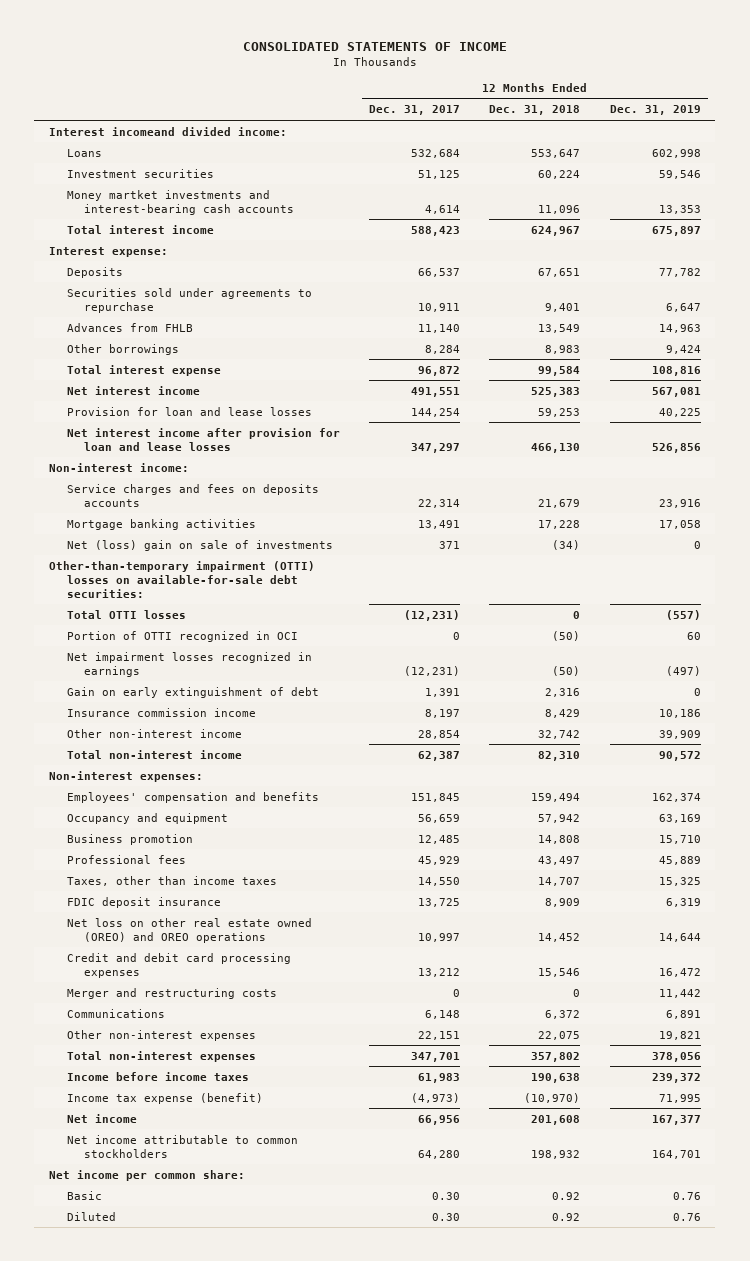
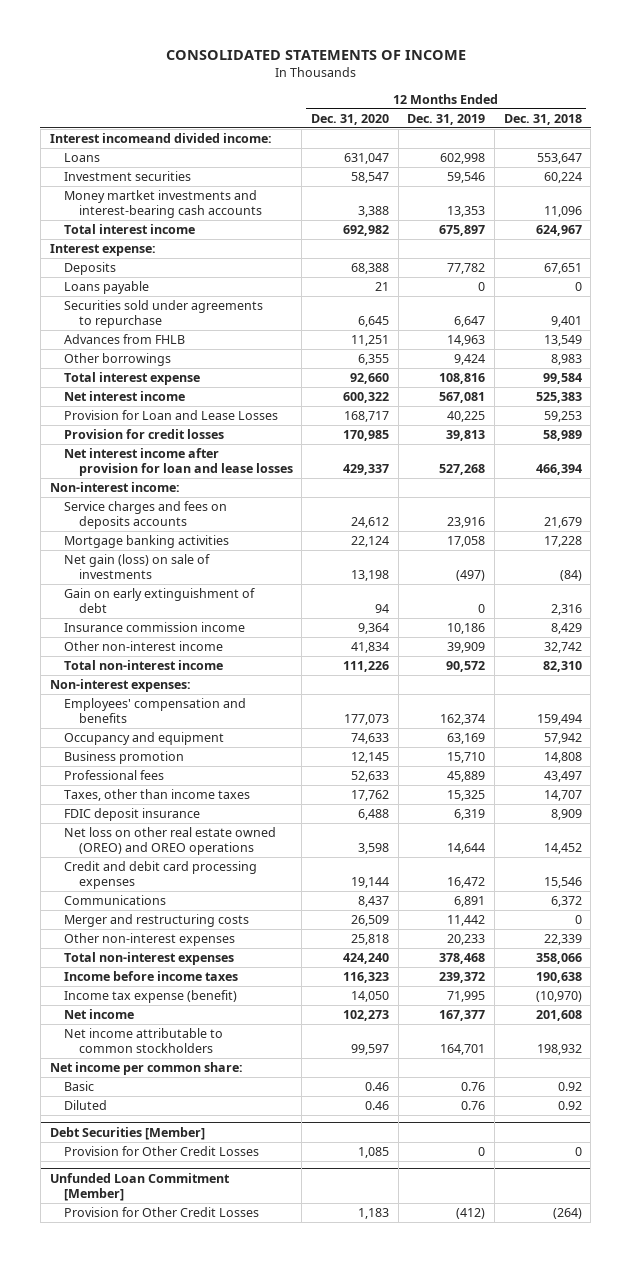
[368,105,460,116] Dec. 31, 2017 -> none
none -> [311,113,390,125] Dec. 31, 2020
none -> [64,281,150,295] Loans payable
[66,406,312,416] Provision for loan and lease losses -> [64,410,279,421] Provision for Loan and Lease Losses
none -> [64,429,225,440] Provision for credit losses
[531,442,581,453] 466,130 -> [535,464,582,476] 466,394
[651,442,701,453] 526,856 -> [439,464,486,476] 527,268
[48,560,315,598] Other-than-temporary impairment (OTTI) losses on available-for-sale debt securities: -> none
[66,609,186,619] Total OTTI losses -> none
[66,630,298,642] Portion of OTTI recognized in OCI -> none
[66,651,312,677] Net impairment losses recognized in earnings -> none
[66,539,333,551] Net (loss) gain on sale of investments -> [64,554,211,580] Net gain (loss) on sale of investments
[552,539,581,550] (34) -> [559,570,582,582] (84)
[693,540,701,549] 0 -> [456,570,486,582] (497)
[66,987,277,999] Merger and restructuring costs -> [64,914,250,928] Merger and restructuring costs
[538,1030,581,1040] 22,075 -> [543,934,582,946] 22,339
[658,1030,701,1040] 19,821 -> [447,934,486,946] 20,233
[531,1051,581,1062] 357,802 -> [535,953,582,965] 358,066
[651,1051,701,1062] 378,056 -> [439,953,486,965] 378,468
none -> [49,1126,205,1140] Debt Securities [Member]
none -> [64,1146,260,1157] Provision for Other Credit Losses
none -> [49,1172,230,1202] Unfunded Loan Commitment [Member]
none -> [64,1207,260,1218] Provision for Other Credit Losses

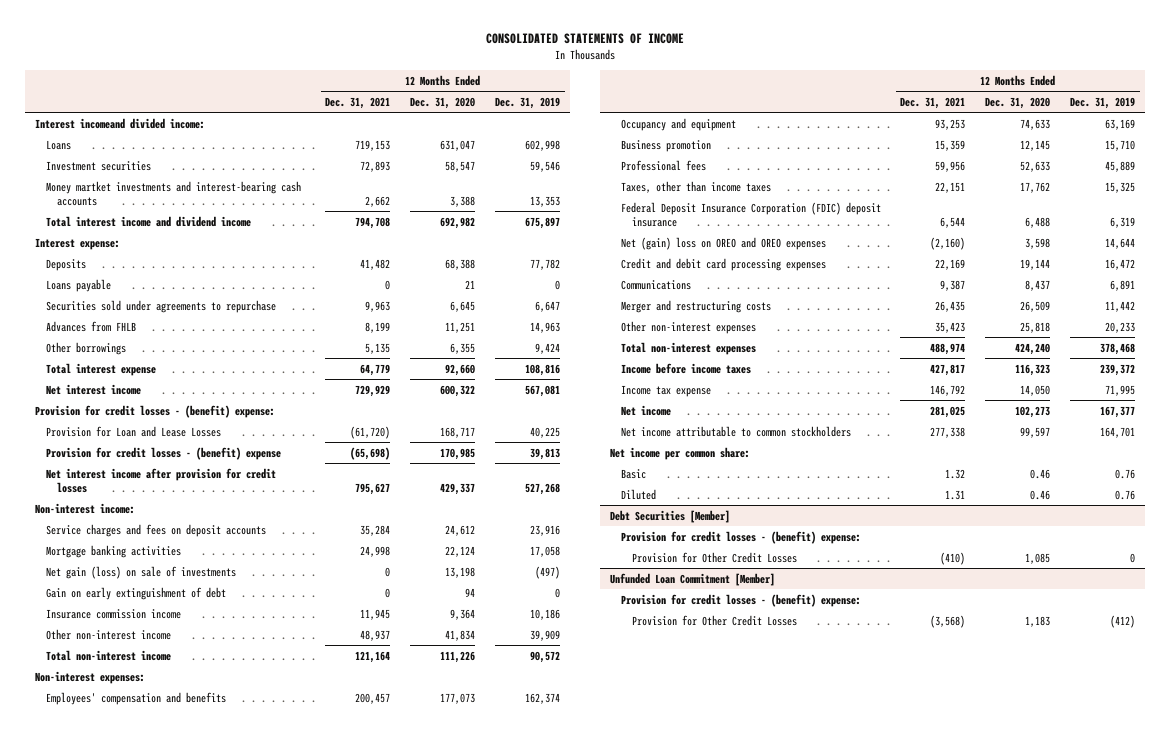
[503,113,582,125] Dec. 31, 2018 -> none
none -> [325,96,391,109] Dec. 31, 2021
[64,224,196,235] Total interest income -> [45,215,251,227] Total interest income and dividend income
none -> [34,404,275,418] Provision for credit losses - (benefit) expense:
[64,429,225,440] Provision for credit losses -> [45,446,281,460] Provision for credit losses - (benefit) expense
[64,448,293,477] Net interest income after provision for loan and lease losses -> [45,467,276,493] Net interest income after provision for credit losses
[64,501,228,530] Service charges and fees on deposits accounts -> [45,523,266,537] Service charges and fees on deposit accounts
[64,808,201,822] FDIC deposit insurance -> [620,201,881,227] Federal Deposit Insurance Corporation (FDIC) deposit insurance
[64,827,277,856] Net loss on other real estate owned (OREO) and OREO operations -> [620,236,826,250] Net (gain) loss on OREO and OREO expenses
[64,990,238,1004] Income tax expense (benefit) -> [620,384,711,397] Income tax expense
none -> [620,530,861,544] Provision for credit losses - (benefit) expense:
none -> [620,593,861,607] Provision for credit losses - (benefit) expense:

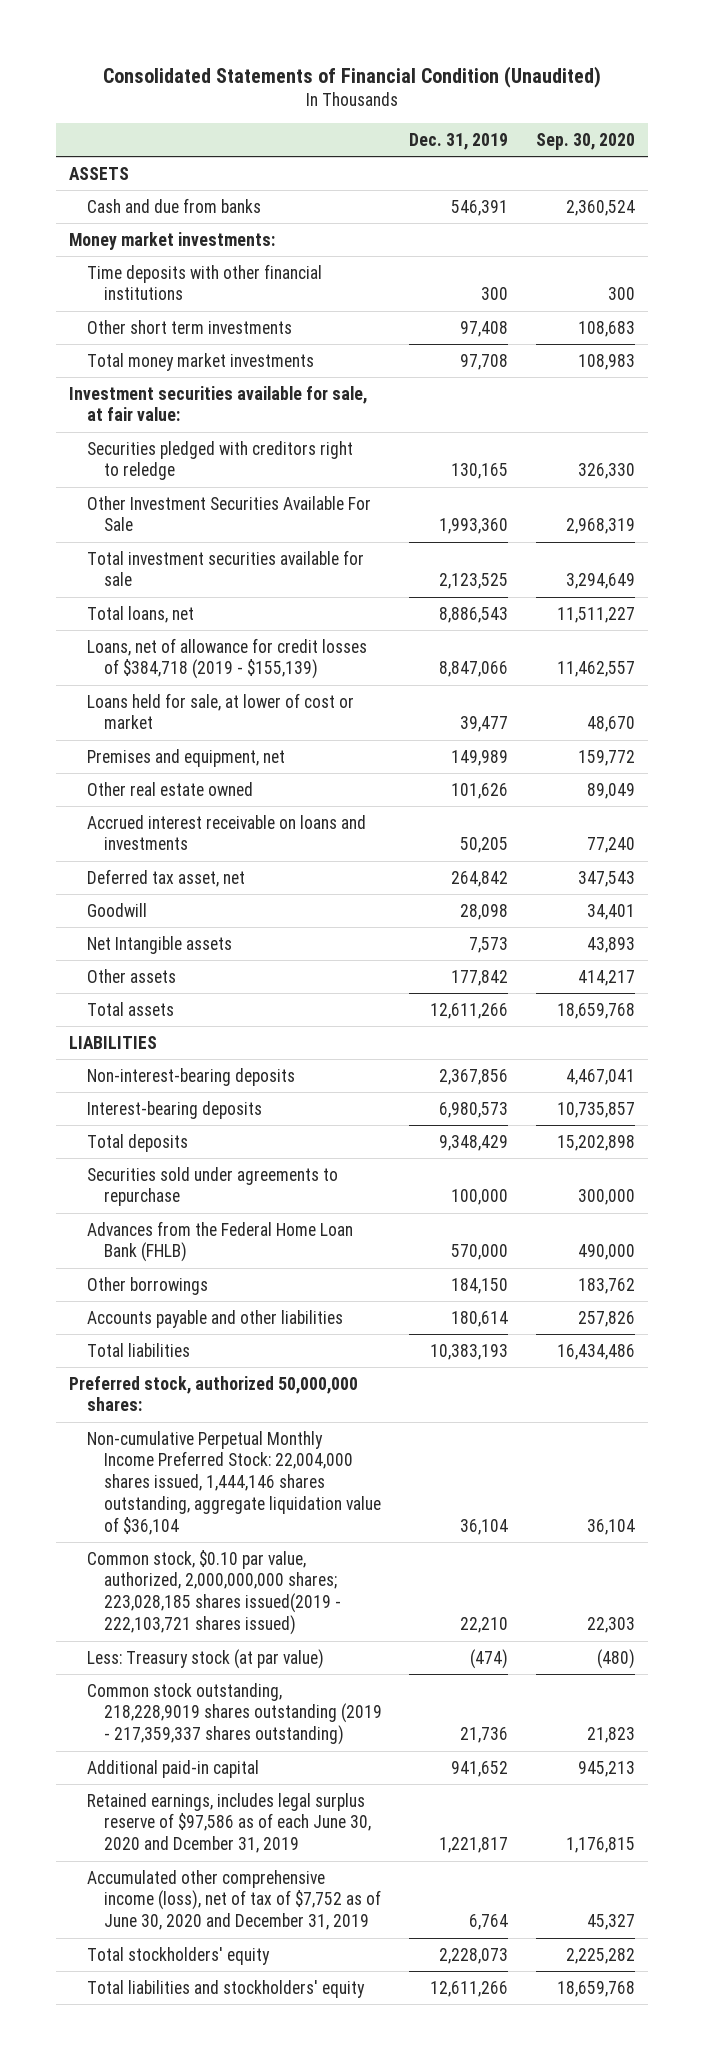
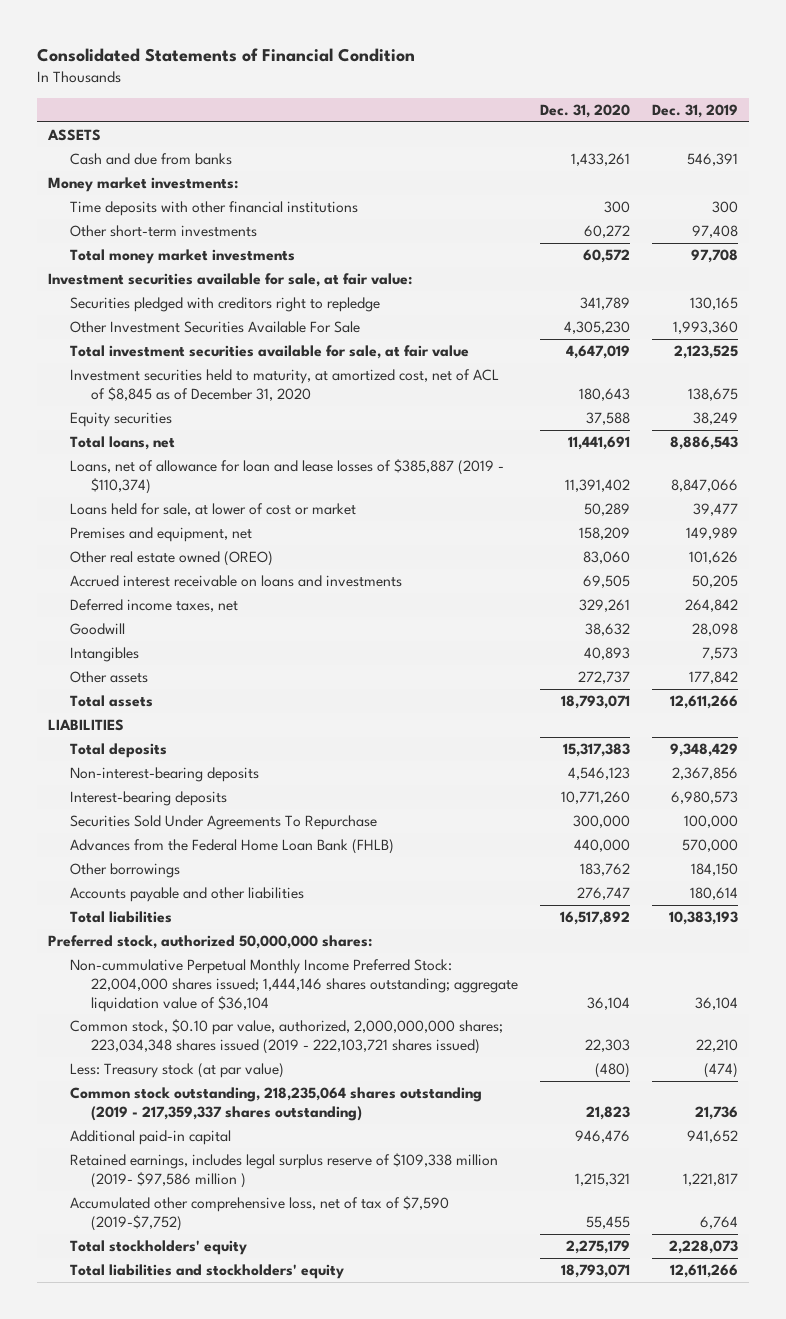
[103,65,602,88] Consolidated Statements of Financial Condition (Unaudited) -> [37,48,416,63] Consolidated Statements of Financial Condition
[535,132,635,150] Sep. 30, 2020 -> none
none -> [540,104,631,119] Dec. 31, 2020
[86,319,292,334] Other short term investments -> [69,225,257,238] Other short-term investments
[86,440,353,481] Securities pledged with creditors right to reledge -> [69,297,380,313] Securities pledged with creditors right to repledge
[86,549,364,587] Total investment securities available for sale -> [69,345,469,360] Total investment securities available for sale, at fair value
none -> [69,369,499,401] Investment securities held to maturity, at amortized cost, net of ACL of $8,845 as of December 31, 2020
none -> [69,412,172,428] Equity securities
[86,637,367,680] Loans, net of allowance for credit losses of $384,718 (2019 - $155,139) -> [69,459,504,494] Loans, net of allowance for loan and lease losses of $385,887 (2019 - $110,374)
[86,781,253,796] Other real estate owned -> [69,551,273,567] Other real estate owned (OREO)
[86,868,245,887] Deferred tax asset, net -> [69,599,238,613] Deferred income taxes, net
[86,935,232,954] Net Intangible assets -> [69,647,139,663] Intangibles
[86,1133,188,1152] Total deposits -> [69,743,167,759] Total deposits
[86,1166,338,1207] Securities sold under agreements to repurchase -> [69,815,377,831] Securities Sold Under Agreements To Repurchase
[86,1430,382,1536] Non-cumulative Perpetual Monthly Income Preferred Stock: 22,004,000 shares issued, 1,444,146 shares outstanding, aggregate liquidation value of $36,104 -> [69,959,519,1012] Non-cummulative Perpetual Monthly Income Preferred Stock: 22,004,000 shares issued; 1,444,146 shares outstanding; aggregate liquidation value of $36,104
[86,1549,342,1636] Common stock, $0.10 par value, authorized, 2,000,000,000 shares; 223,028,185 shares issued(2019 - 222,103,721 shares issued) -> [69,1019,503,1054] Common stock, $0.10 par value, authorized, 2,000,000,000 shares; 223,034,348 shares issued (2019 - 222,103,721 shares issued)
[86,1682,383,1746] Common stock outstanding, 218,228,9019 shares outstanding (2019 - 217,359,337 shares outstanding) -> [69,1087,482,1121] Common stock outstanding, 218,235,064 shares outstanding (2019 - 217,359,337 shares outstanding)
[86,1792,372,1854] Retained earnings, includes legal surplus reserve of $97,586 as of each June 30, 2020 and Dcember 31, 2019 -> [69,1153,498,1188] Retained earnings, includes legal surplus reserve of $109,338 million (2019- $97,586 million )
[86,1869,382,1931] Accumulated other comprehensive income (loss), net of tax of $7,752 as of June 30, 2020 and December 31, 2019 -> [69,1196,449,1231] Accumulated other comprehensive loss, net of tax of $7,590 (2019-$7,752)

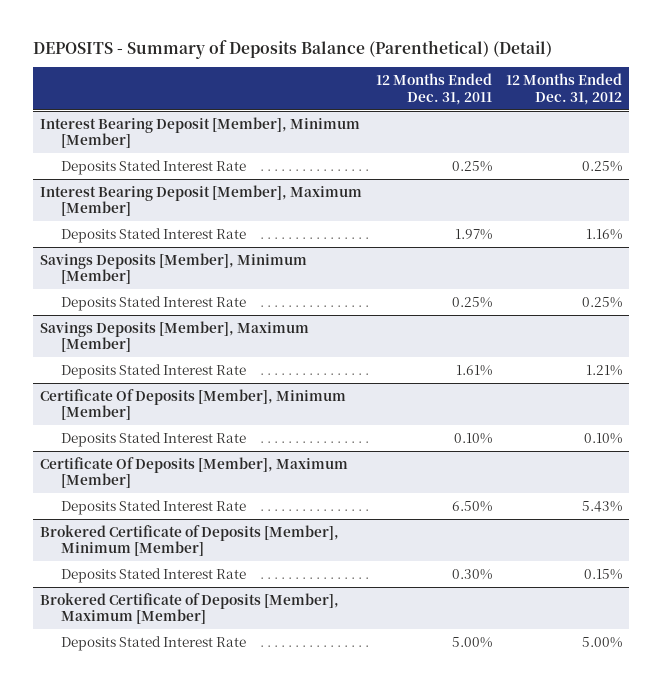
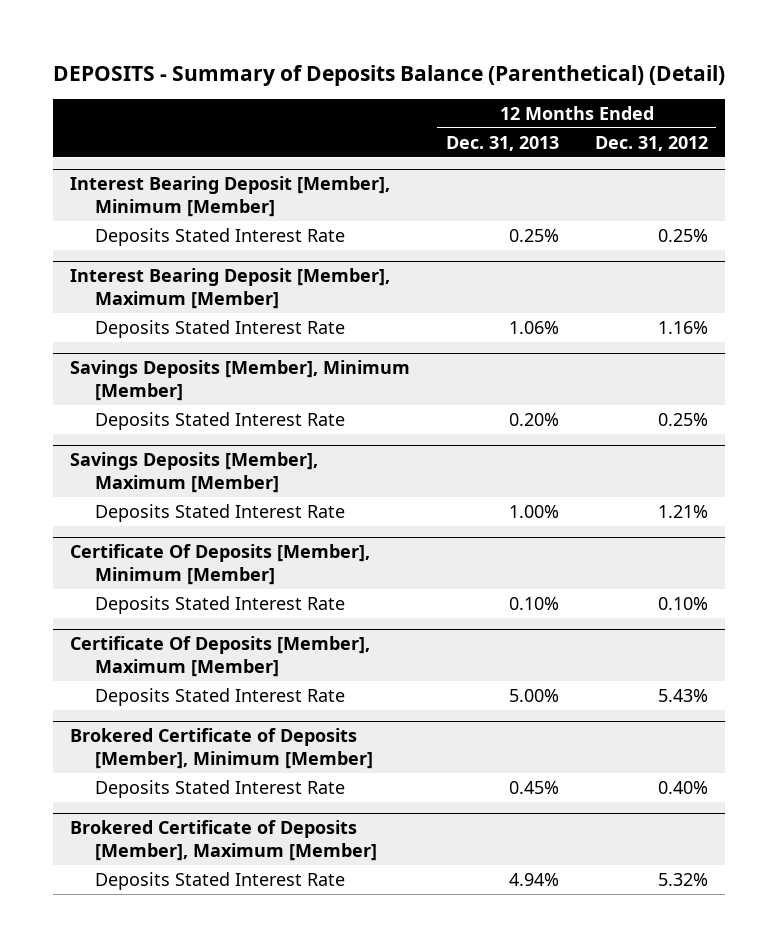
[375,73,492,105] 12 Months Ended Dec. 31, 2011 -> none
none -> [445,135,559,151] Dec. 31, 2013
[583,568,622,580] 0.15% -> [657,781,708,795] 0.40%
[581,636,622,648] 5.00% -> [657,873,708,887] 5.32%

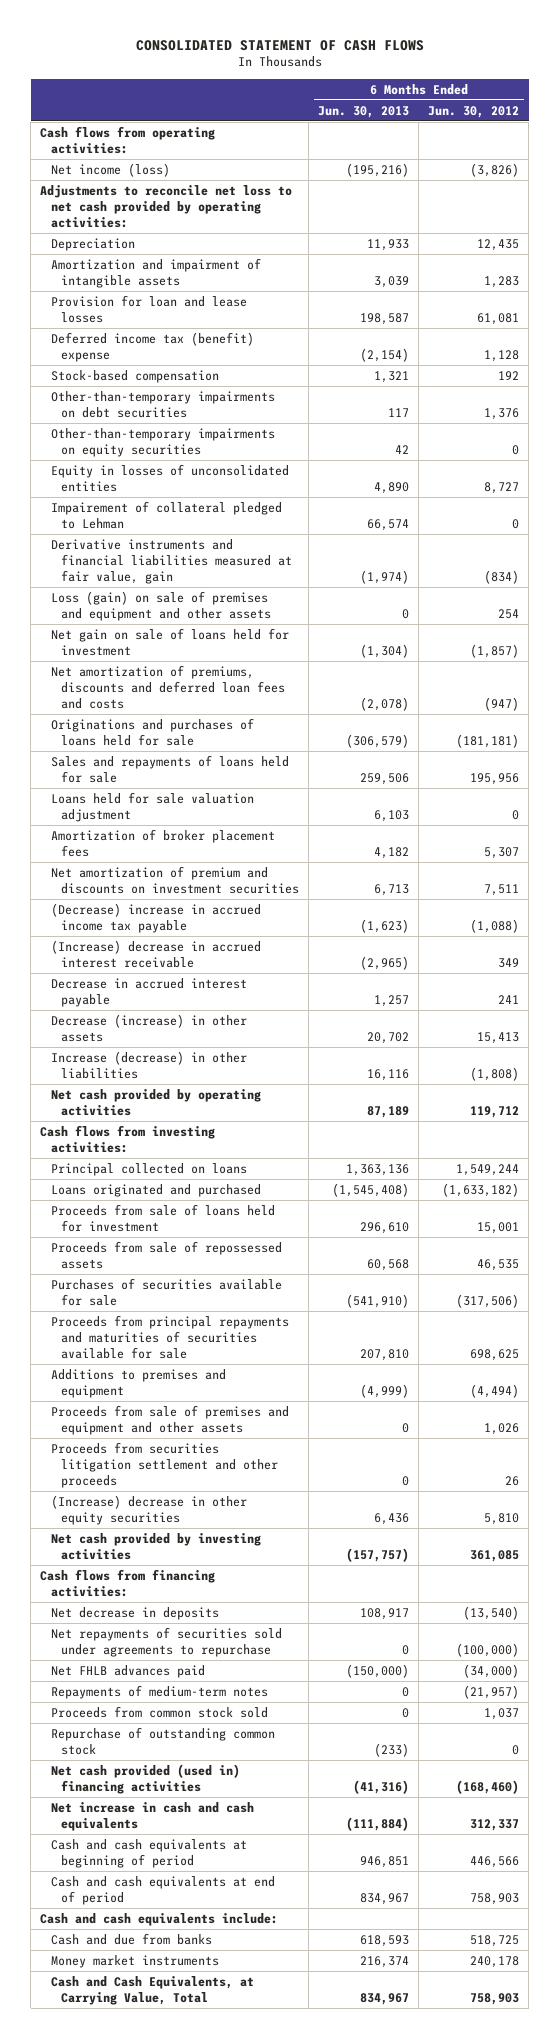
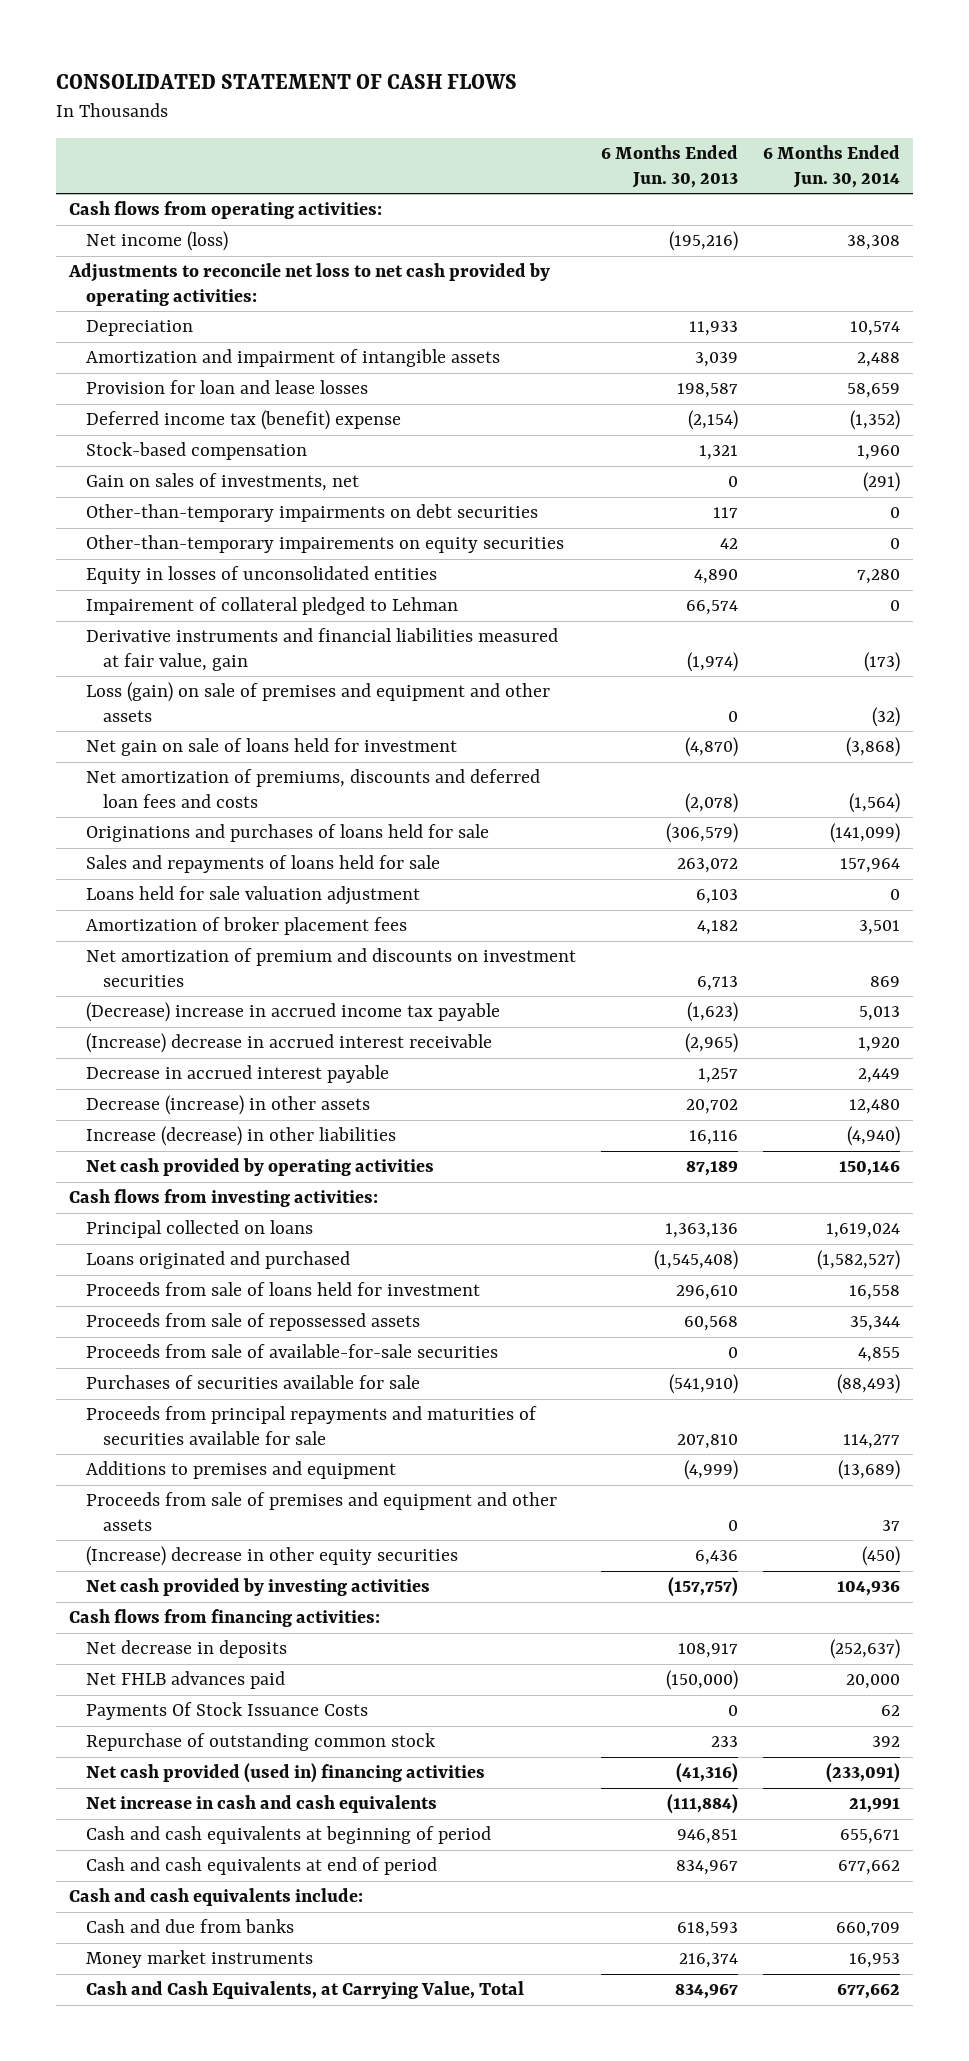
[428,105,520,118] Jun. 30, 2012 -> none
none -> [763,145,901,188] 6 Months Ended Jun. 30, 2014
none -> [85,473,359,492] Gain on sales of investments, net
[50,427,275,457] Other-than-temporary impairments on equity securities -> [85,535,564,554] Other-than-temporary impairements on equity securities
[360,643,410,658] (1,304) -> [685,737,739,758] (4,870)
[360,772,410,785] 259,506 -> [677,858,739,874] 263,072
none -> [85,1344,498,1359] Proceeds from sale of available-for-sale securities
[50,1441,279,1488] Proceeds from securities litigation settlement and other proceeds -> none
[50,1626,282,1657] Net repayments of securities sold under agreements to repurchase -> none
[50,1684,268,1699] Repayments of medium-term notes -> none
[50,1705,268,1718] Proceeds from common stock sold -> none
none -> [85,1702,368,1721] Payments Of Stock Issuance Costs
[374,1742,410,1757] (233) -> [711,1736,739,1748] 233

